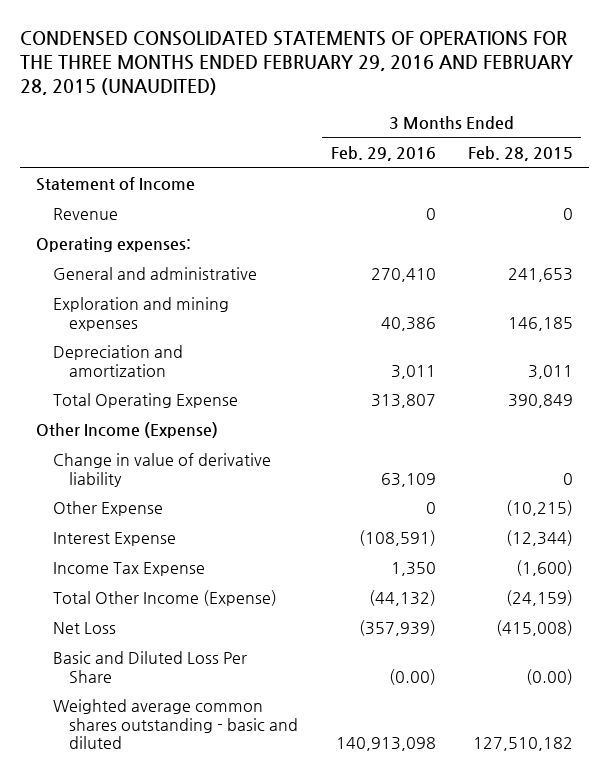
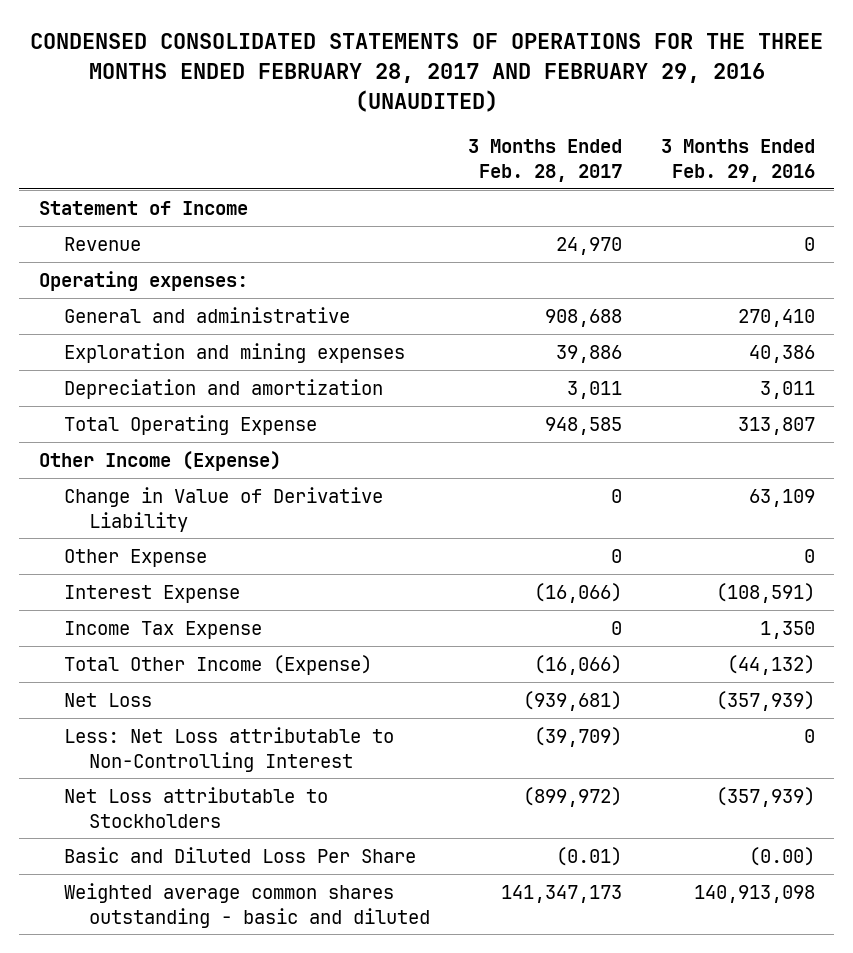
[20,31,574,96] CONDENSED CONSOLIDATED STATEMENTS OF OPERATIONS FOR THE THREE MONTHS ENDED FEBRUARY 29, 2016 AND FEBRUARY 28, 2015 (UNAUDITED) -> [29,33,823,112] CONDENSED CONSOLIDATED STATEMENTS OF OPERATIONS FOR THE THREE MONTHS ENDED FEBRUARY 28, 2017 AND FEBRUARY 29, 2016 (UNAUDITED)
[468,146,574,162] Feb. 28, 2015 -> none
none -> [468,138,623,182] 3 Months Ended Feb. 28, 2017
[52,453,271,487] Change in value of derivative liability -> [63,486,383,532] Change in Value of Derivative Liability
none -> [63,726,394,772] Less: Net Loss attributable to Non-Controlling Interest
none -> [63,786,328,828] Net Loss attributable to Stockholders

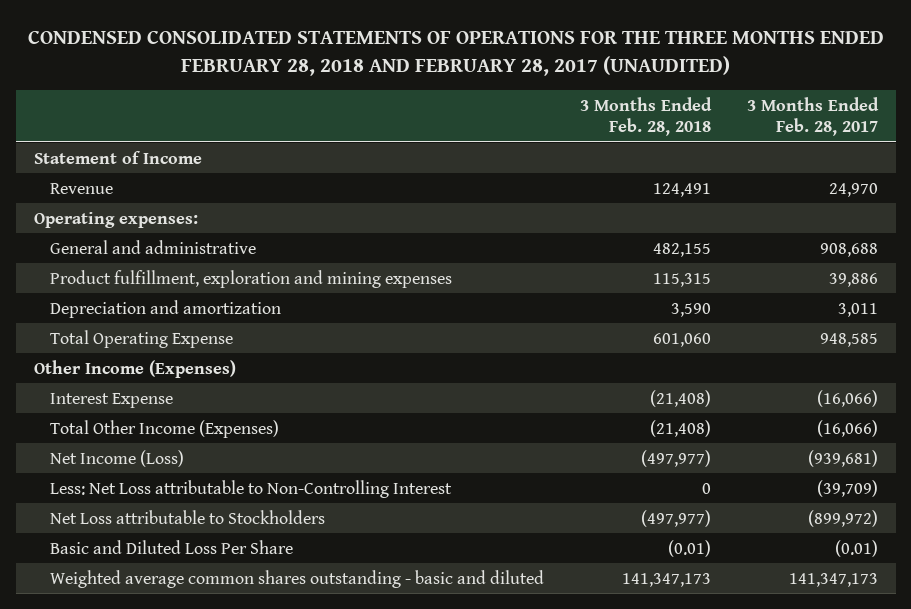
[29,33,823,112] CONDENSED CONSOLIDATED STATEMENTS OF OPERATIONS FOR THE THREE MONTHS ENDED FEBRUARY 28, 2017 AND FEBRUARY 29, 2016 (UNAUDITED) -> [27,30,884,77] CONDENSED CONSOLIDATED STATEMENTS OF OPERATIONS FOR THE THREE MONTHS ENDED FEBRUARY 28, 2018 AND FEBRUARY 28, 2017 (UNAUDITED)
[660,138,815,182] 3 Months Ended Feb. 29, 2016 -> none
none -> [580,97,713,137] 3 Months Ended Feb. 28, 2018
[63,342,405,363] Exploration and mining expenses -> [50,269,453,288] Product fulfillment, exploration and mining expenses
[63,486,383,532] Change in Value of Derivative Liability -> none
[63,548,207,567] Other Expense -> none
[38,450,281,471] Other Income (Expense) -> [33,359,236,378] Other Income (Expenses)
[63,620,262,639] Income Tax Expense -> none
[63,654,372,675] Total Other Income (Expense) -> [50,419,280,438] Total Other Income (Expenses)
[63,692,152,707] Net Loss -> [50,449,185,467] Net Income (Loss)

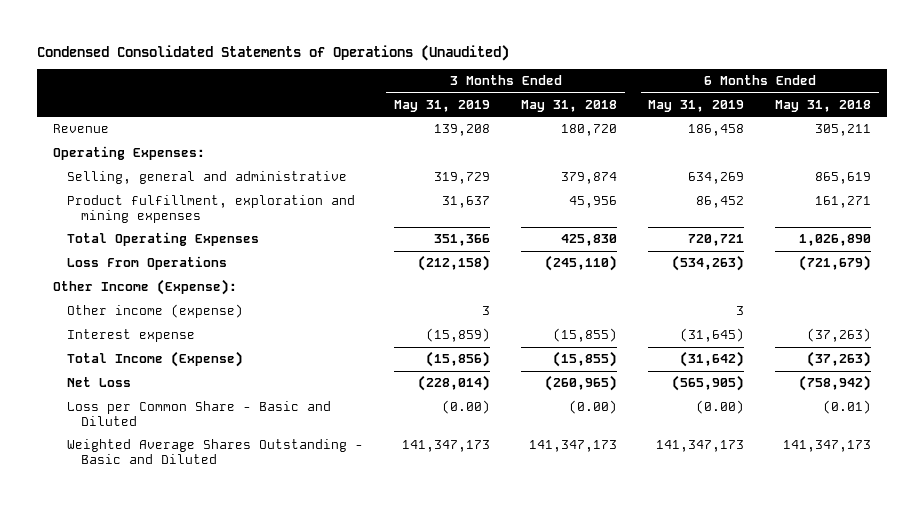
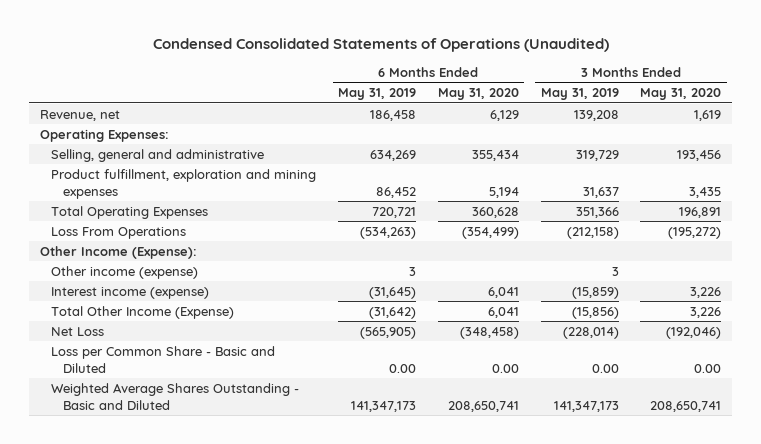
[521,99,618,112] May 31, 2018 -> none
[775,99,872,112] May 31, 2018 -> none
none -> [437,88,519,101] May 31, 2020
none -> [640,88,722,101] May 31, 2020
[52,124,109,134] Revenue -> [39,109,120,121] Revenue, net
[67,329,196,343] Interest expense -> [51,286,210,299] Interest income (expense)
[67,351,244,368] Total Income (Expense) -> [51,305,235,319] Total Other Income (Expense)
[442,400,491,415] (0.00) -> [591,363,619,373] 0.00
[696,400,745,415] (0.00) -> [389,363,417,373] 0.00

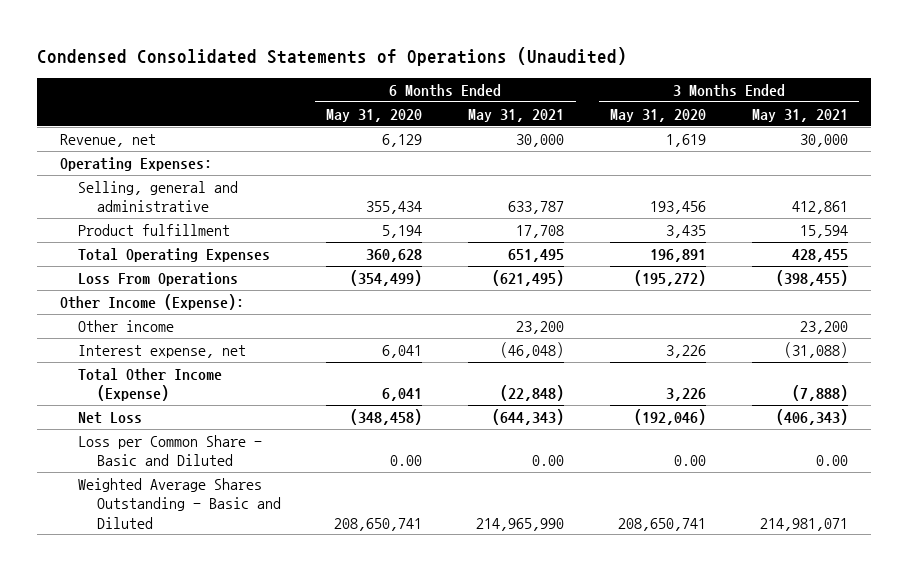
[338,88,417,101] May 31, 2019 -> none
[540,88,619,101] May 31, 2019 -> none
none -> [468,108,565,122] May 31, 2021
none -> [751,108,848,122] May 31, 2021
[51,168,317,199] Product fulfillment, exploration and mining expenses -> [78,224,231,237] Product fulfillment
[51,265,199,279] Other income (expense) -> [78,320,175,333] Other income
[51,286,210,299] Interest income (expense) -> [78,345,247,359] Interest expense, net

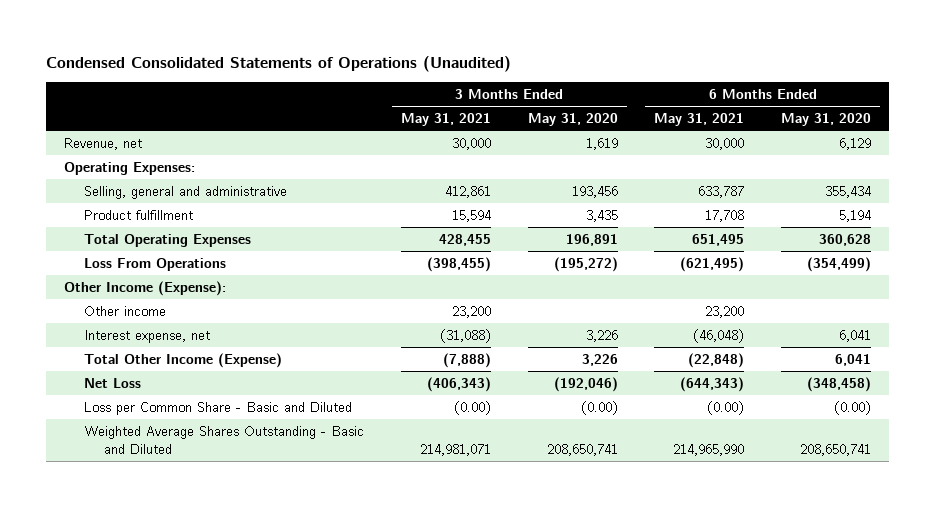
[390,455,423,467] 0.00 -> [834,401,872,416] (0.00)
[532,455,565,467] 0.00 -> [707,401,745,416] (0.00)
[674,455,707,467] 0.00 -> [580,401,618,416] (0.00)
[815,455,848,467] 0.00 -> [453,401,491,416] (0.00)

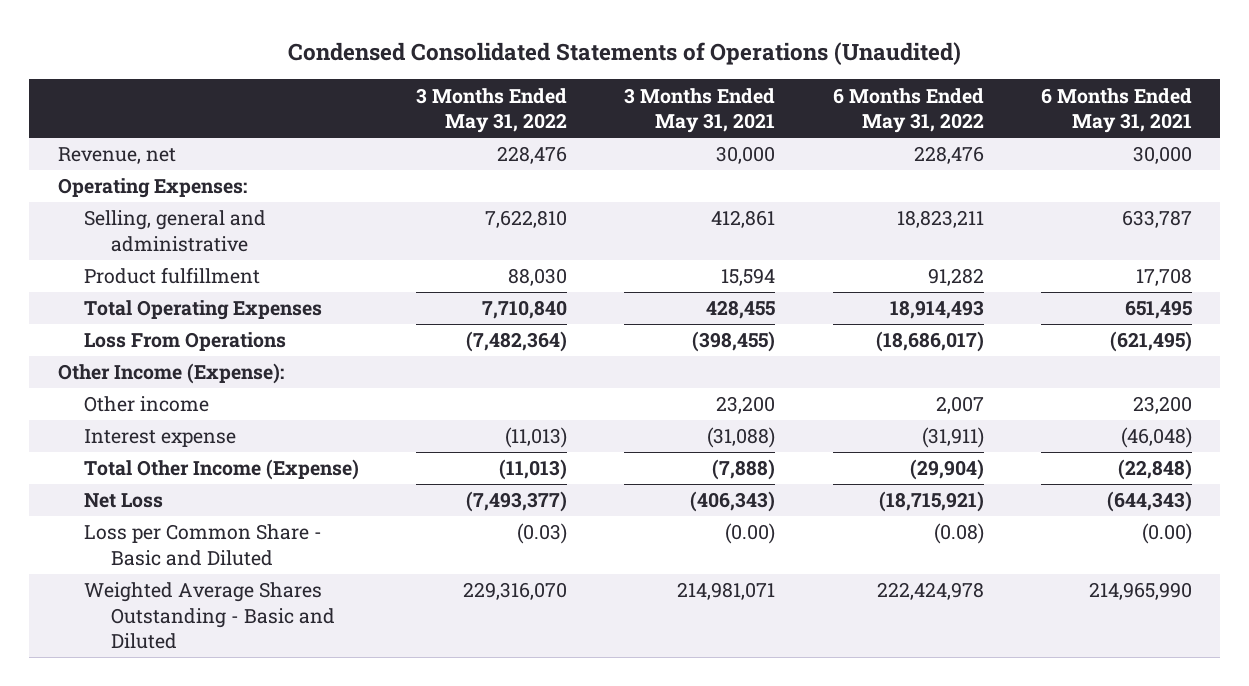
[527,113,618,127] May 31, 2020 -> none
[781,113,872,127] May 31, 2020 -> none
none -> [416,87,568,133] 3 Months Ended May 31, 2022
none -> [832,87,984,133] 6 Months Ended May 31, 2022
[84,330,211,344] Interest expense, net -> [84,429,237,448] Interest expense

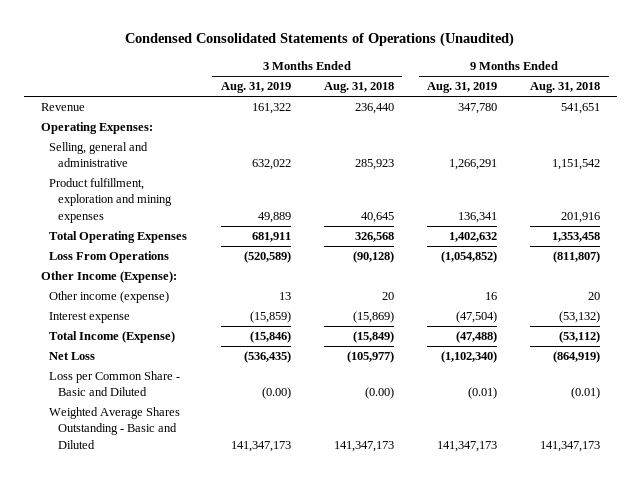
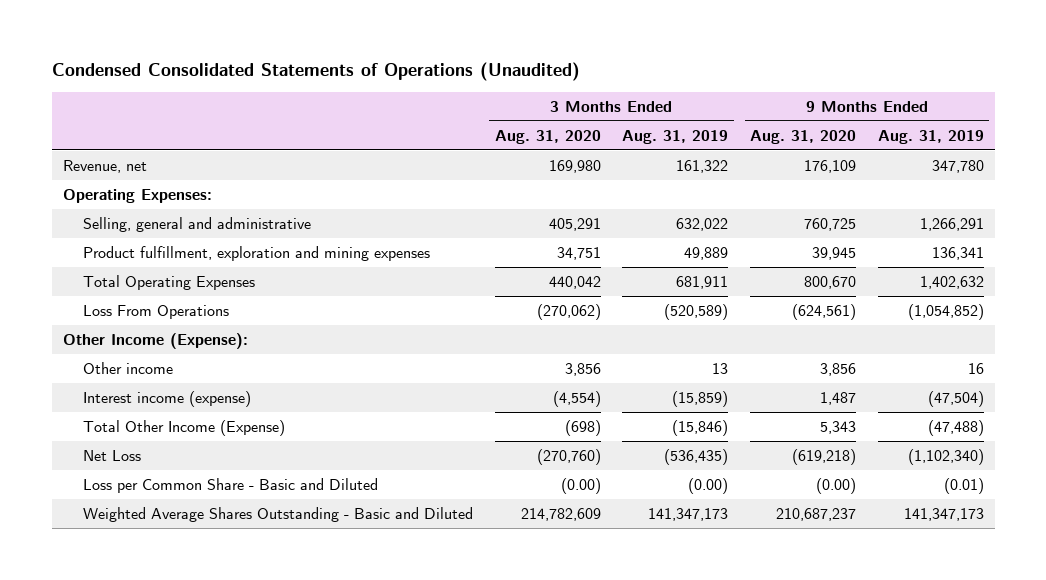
[323,82,394,94] Aug. 31, 2018 -> none
[530,82,601,94] Aug. 31, 2018 -> none
none -> [494,129,601,144] Aug. 31, 2020
none -> [750,129,857,144] Aug. 31, 2020
[40,103,85,112] Revenue -> [62,160,147,174] Revenue, net
[49,291,170,304] Other income (expense) -> [82,362,173,375] Other income
[49,312,131,324] Interest expense -> [82,391,251,408] Interest income (expense)
[49,331,176,344] Total Income (Expense) -> [82,420,285,437] Total Other Income (Expense)

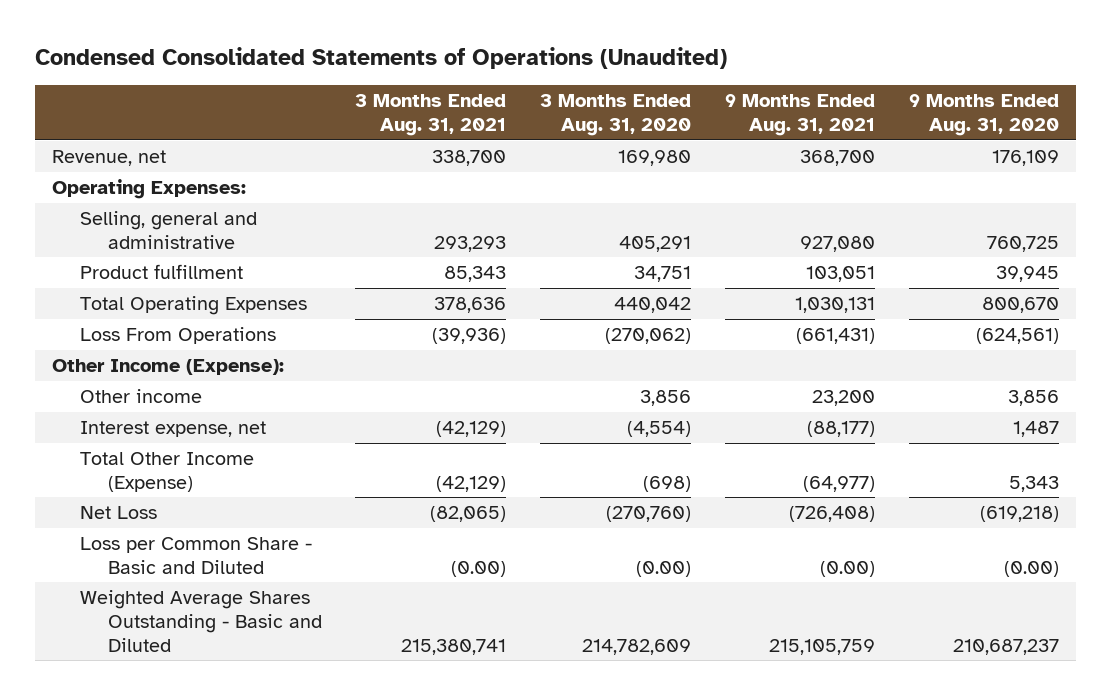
[622,129,729,144] Aug. 31, 2019 -> none
[877,129,984,144] Aug. 31, 2019 -> none
none -> [355,94,507,137] 3 Months Ended Aug. 31, 2021
none -> [724,94,875,137] 9 Months Ended Aug. 31, 2021
[82,246,430,262] Product fulfillment, exploration and mining expenses -> [79,264,243,280] Product fulfillment
[82,391,251,408] Interest income (expense) -> [79,421,266,438] Interest expense, net

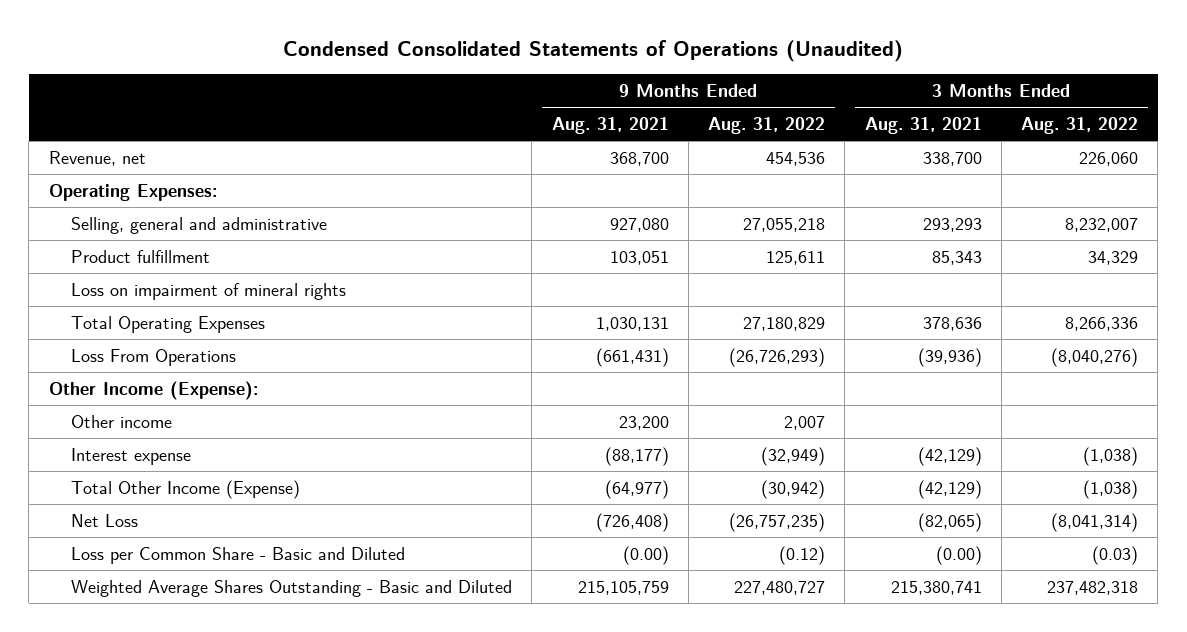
[540,94,692,137] 3 Months Ended Aug. 31, 2020 -> none
[908,94,1059,137] 9 Months Ended Aug. 31, 2020 -> none
none -> [708,116,826,134] Aug. 31, 2022
none -> [1021,116,1139,134] Aug. 31, 2022
none -> [71,282,347,300] Loss on impairment of mineral rights
[79,421,266,438] Interest expense, net -> [71,447,192,465] Interest expense

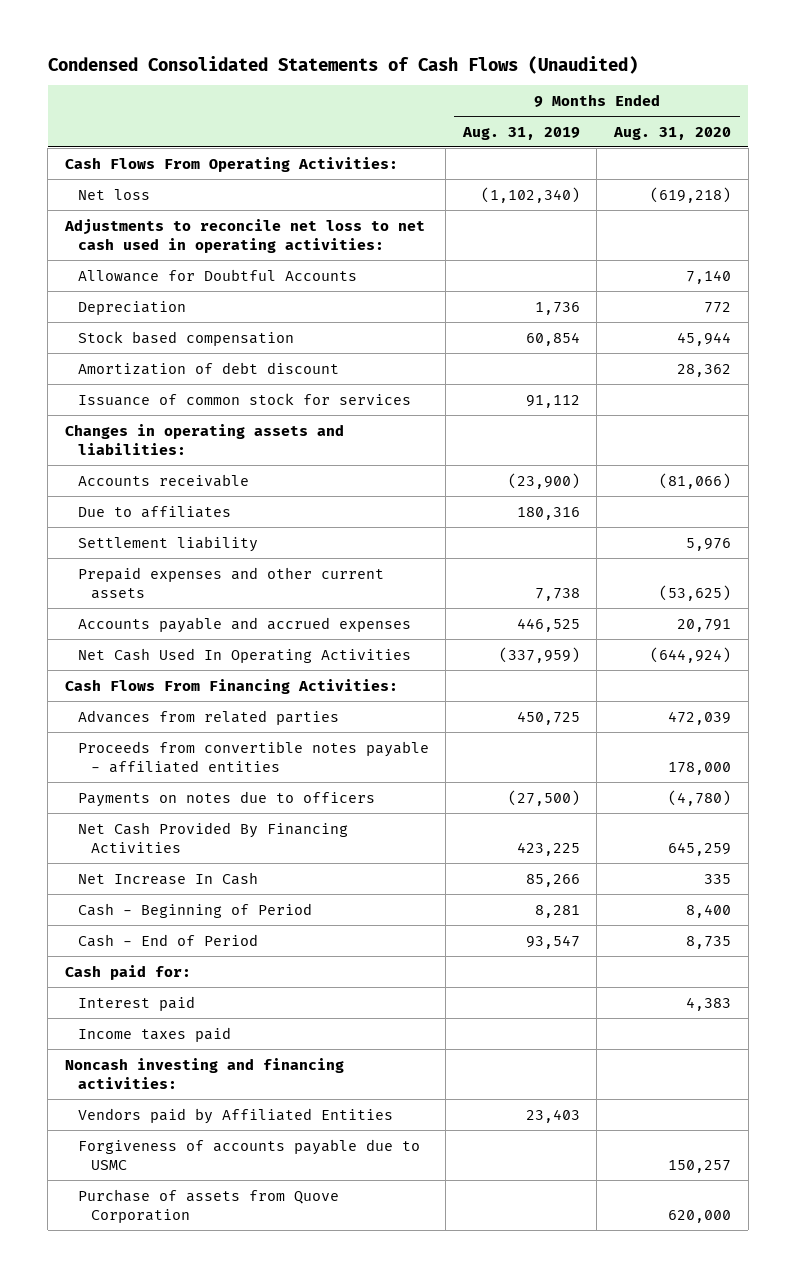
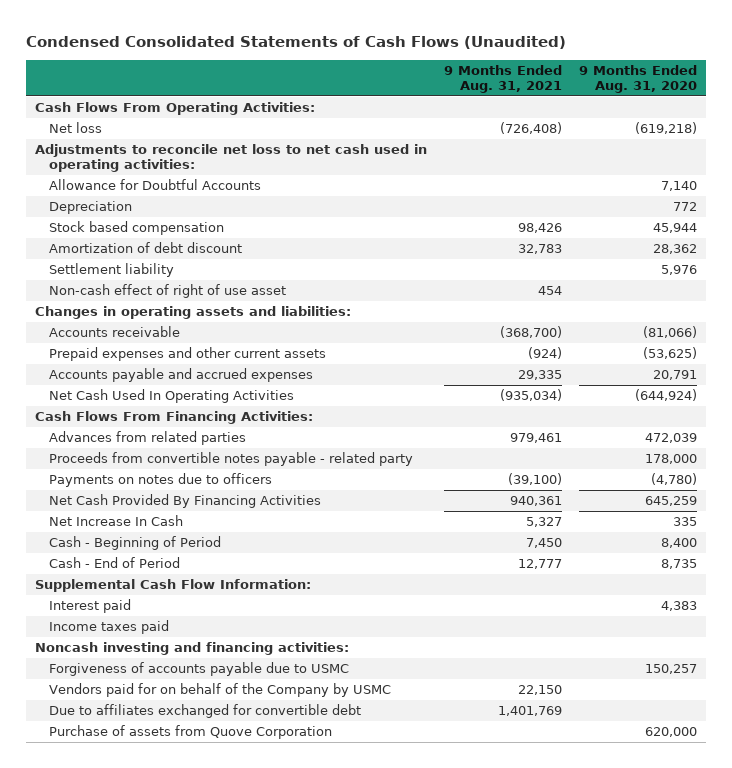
[461,126,580,140] Aug. 31, 2019 -> none
none -> [444,64,563,93] 9 Months Ended Aug. 31, 2021
[77,392,411,406] Issuance of common stock for services -> none
[77,535,258,552] Settlement liability -> [49,263,175,278] Settlement liability
none -> [49,284,287,299] Non-cash effect of right of use asset
[77,505,231,518] Due to affiliates -> none
[77,740,429,773] Proceeds from convertible notes payable - affiliated entities -> [49,452,414,467] Proceeds from convertible notes payable - related party
[64,964,191,980] Cash paid for: -> none
none -> [34,579,311,593] Supplemental Cash Flow Information:
[77,1107,393,1124] Vendors paid by Affiliated Entities -> none
none -> [49,683,392,698] Vendors paid for on behalf of the Company by USMC
none -> [49,704,362,719] Due to affiliates exchanged for convertible debt

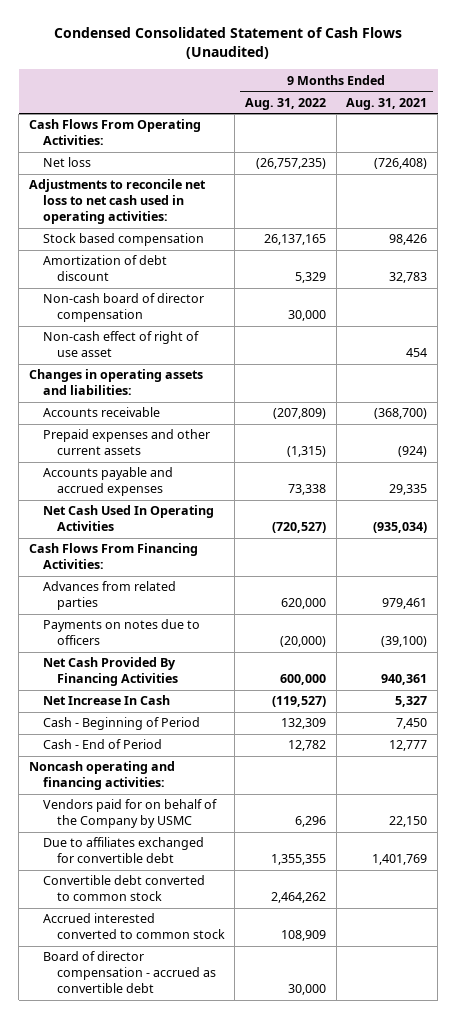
[26,35,567,49] Condensed Consolidated Statements of Cash Flows (Unaudited) -> [54,26,403,59] Condensed Consolidated Statement of Cash Flows (Unaudited)
[579,64,698,93] 9 Months Ended Aug. 31, 2020 -> none
none -> [245,97,327,110] Aug. 31, 2022
[49,179,262,191] Allowance for Doubtful Accounts -> none
[49,201,133,215] Depreciation -> none
[49,263,175,278] Settlement liability -> none
none -> [42,293,204,323] Non-cash board of director compensation
[49,452,414,467] Proceeds from convertible notes payable - related party -> none
[34,579,311,593] Supplemental Cash Flow Information: -> none
[49,599,132,614] Interest paid -> none
[49,620,170,635] Income taxes paid -> none
[49,662,350,677] Forgiveness of accounts payable due to USMC -> none
[34,642,349,656] Noncash investing and financing activities: -> [28,761,175,791] Noncash operating and financing activities:
[49,725,333,740] Purchase of assets from Quove Corporation -> none
none -> [42,875,205,902] Convertible debt converted to common stock
none -> [42,913,225,940] Accrued interested converted to common stock
none -> [42,951,216,994] Board of director compensation - accrued as convertible debt

